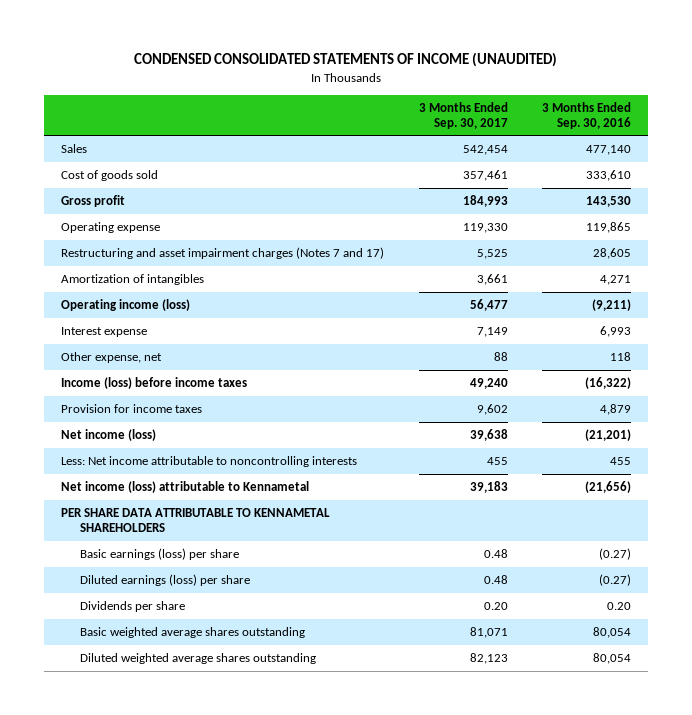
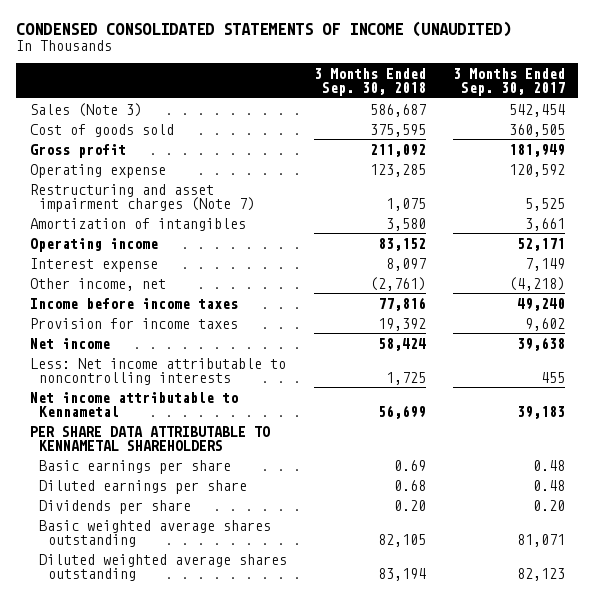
[541,101,631,129] 3 Months Ended Sep. 30, 2016 -> none
none -> [314,67,427,96] 3 Months Ended Sep. 30, 2018
[61,143,88,153] Sales -> [29,102,142,117] Sales (Note 3)
[462,169,508,181] 357,461 -> [509,123,566,137] 360,505
[462,194,508,207] 184,993 -> [509,143,566,157] 181,949
[462,222,508,233] 119,330 -> [509,163,566,177] 120,592
[61,246,385,259] Restructuring and asset impairment charges (Notes 7 and 17) -> [29,183,256,212] Restructuring and asset impairment charges (Note 7)
[61,298,191,311] Operating income (loss) -> [29,237,158,252] Operating income
[469,298,508,311] 56,477 -> [517,237,566,251] 52,171
[61,351,163,363] Other expense, net -> [29,277,166,291] Other income, net
[493,351,508,361] 88 -> [509,276,566,291] (4,218)
[61,376,248,389] Income (loss) before income taxes -> [29,297,238,309] Income before income taxes
[61,428,157,441] Net income (loss) -> [29,337,110,349] Net income
[61,480,310,493] Net income (loss) attributable to Kennametal -> [29,391,238,417] Net income attributable to Kennametal
[80,547,240,560] Basic earnings (loss) per share -> [39,459,232,474] Basic earnings per share
[80,573,251,586] Diluted earnings (loss) per share -> [39,479,248,494] Diluted earnings per share

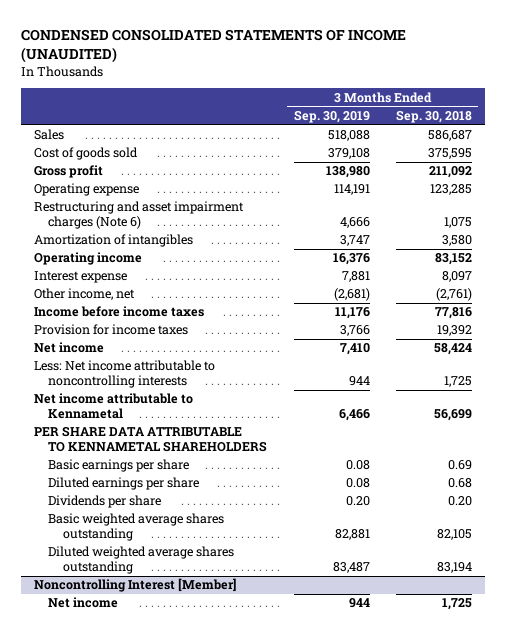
[453,67,566,96] 3 Months Ended Sep. 30, 2017 -> none
none -> [293,109,370,123] Sep. 30, 2019
[29,102,142,117] Sales (Note 3) -> [34,129,65,141] Sales
[29,183,256,212] Restructuring and asset impairment charges (Note 7) -> [34,201,245,230] Restructuring and asset impairment charges (Note 6)
none -> [34,578,237,593] Noncontrolling Interest [Member]
none -> [48,597,119,609] Net income

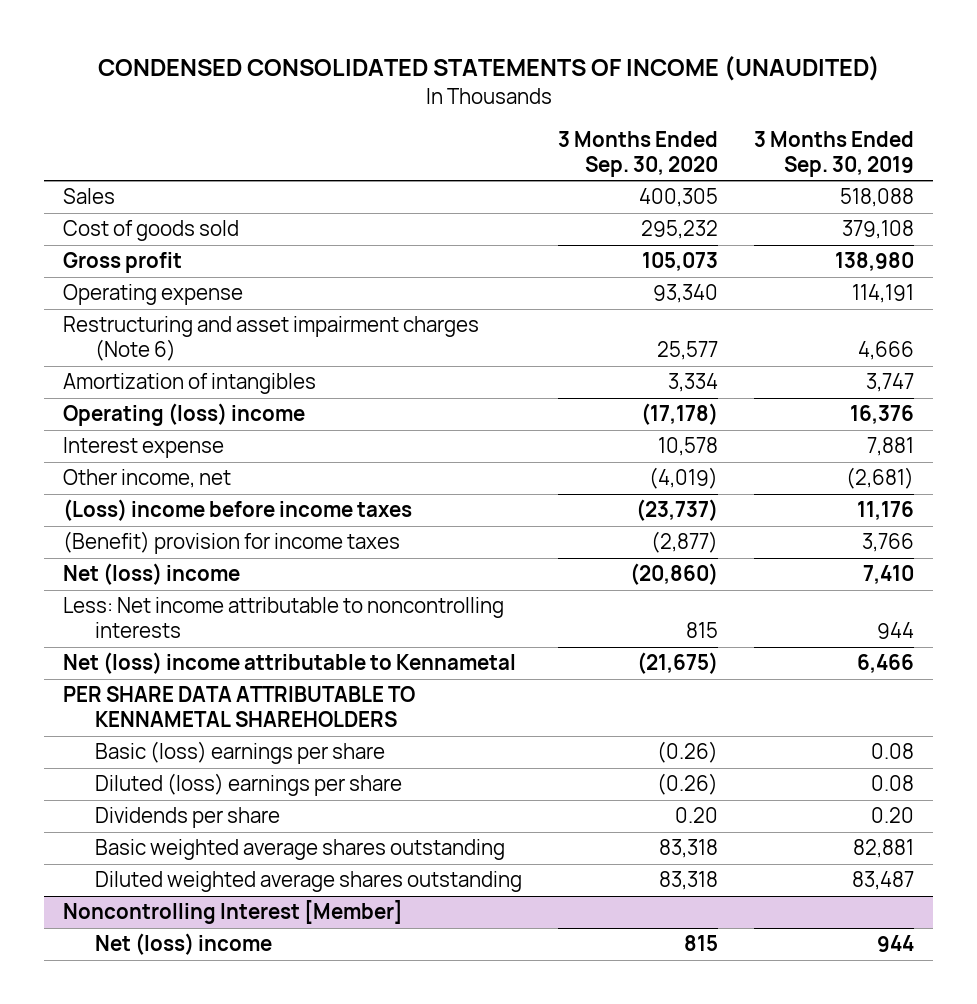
[395,109,472,123] Sep. 30, 2018 -> none
none -> [558,131,719,177] 3 Months Ended Sep. 30, 2020
[34,252,143,266] Operating income -> [62,403,305,427] Operating (loss) income
[34,306,205,318] Income before income taxes -> [62,499,412,522] (Loss) income before income taxes
[34,324,189,336] Provision for income taxes -> [62,531,400,555] (Benefit) provision for income taxes
[34,342,105,354] Net income -> [62,563,240,586] Net (loss) income
[34,393,194,420] Net income attributable to Kennametal -> [62,652,516,675] Net (loss) income attributable to Kennametal
[48,459,190,473] Basic earnings per share -> [94,741,385,765] Basic (loss) earnings per share
[48,477,200,491] Diluted earnings per share -> [94,773,402,797] Diluted (loss) earnings per share
[48,597,119,609] Net income -> [94,933,272,956] Net (loss) income

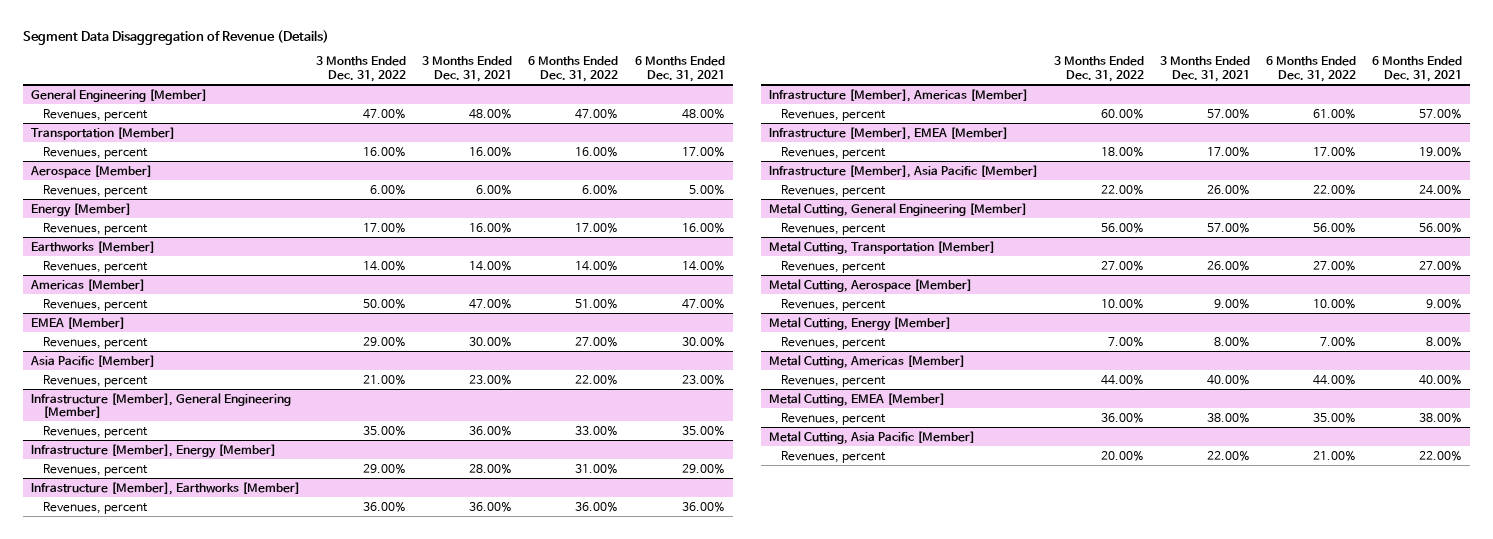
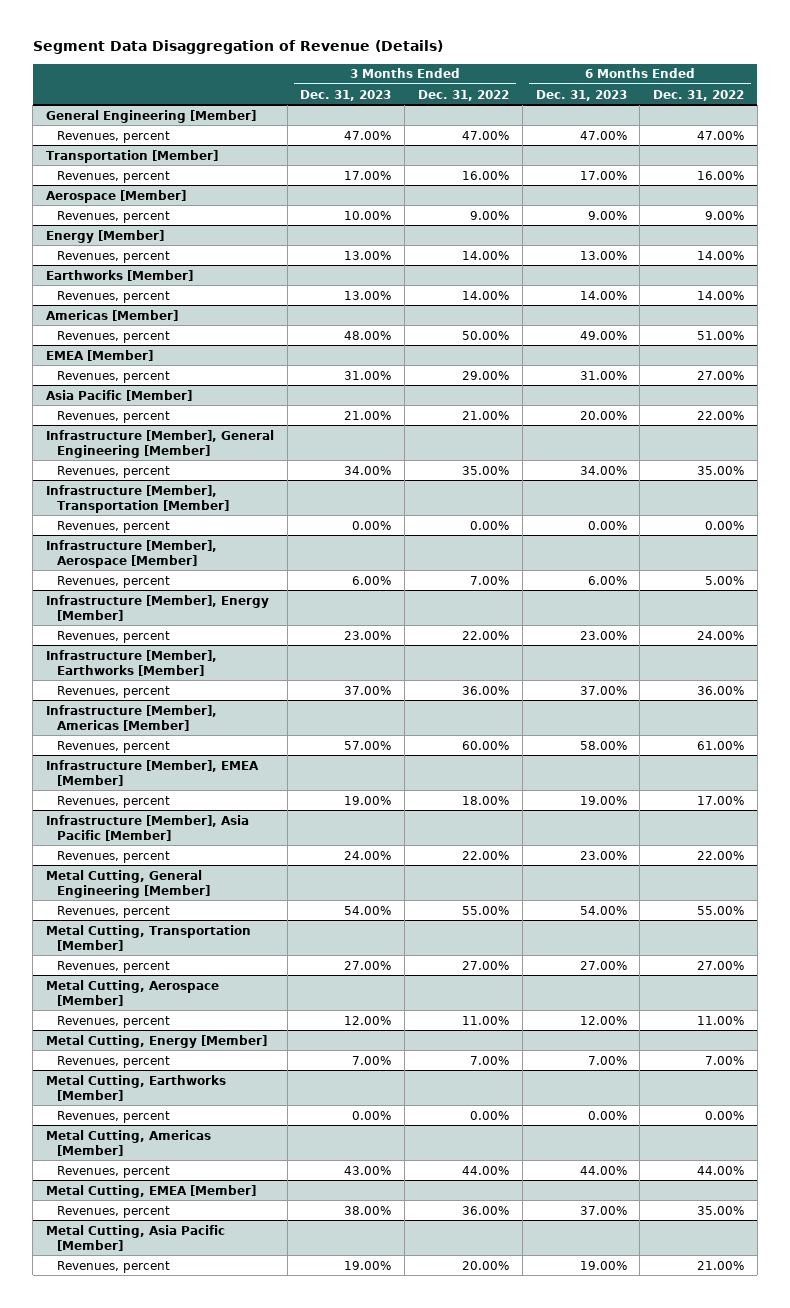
[422,56,513,82] 3 Months Ended Dec. 31, 2021 -> none
[634,56,725,82] 6 Months Ended Dec. 31, 2021 -> none
none -> [300,89,392,101] Dec. 31, 2023
none -> [535,89,627,101] Dec. 31, 2023
[370,184,407,195] 6.00% -> [469,210,509,220] 9.00%
[582,184,619,195] 6.00% -> [705,210,745,220] 9.00%
[363,222,407,233] 17.00% -> [461,250,509,260] 14.00%
[575,222,619,233] 17.00% -> [697,250,745,260] 14.00%
[575,425,619,436] 33.00% -> [697,465,745,475] 35.00%
none -> [45,484,229,513] Infrastructure [Member], Transportation [Member]
none -> [56,520,170,533] Revenues, percent
none -> [45,539,217,568] Infrastructure [Member], Aerospace [Member]
none -> [56,575,170,588] Revenues, percent
[363,463,407,474] 29.00% -> [461,630,509,640] 22.00%
[575,463,619,474] 31.00% -> [697,630,745,640] 24.00%
[1100,222,1144,233] 56.00% -> [461,905,509,915] 55.00%
[1313,222,1357,233] 56.00% -> [697,905,745,915] 55.00%
[1100,298,1144,309] 10.00% -> [461,1015,509,1025] 11.00%
[1313,298,1357,309] 10.00% -> [697,1015,745,1025] 11.00%
none -> [45,1074,226,1101] Metal Cutting, Earthworks [Member]
none -> [56,1110,170,1123] Revenues, percent

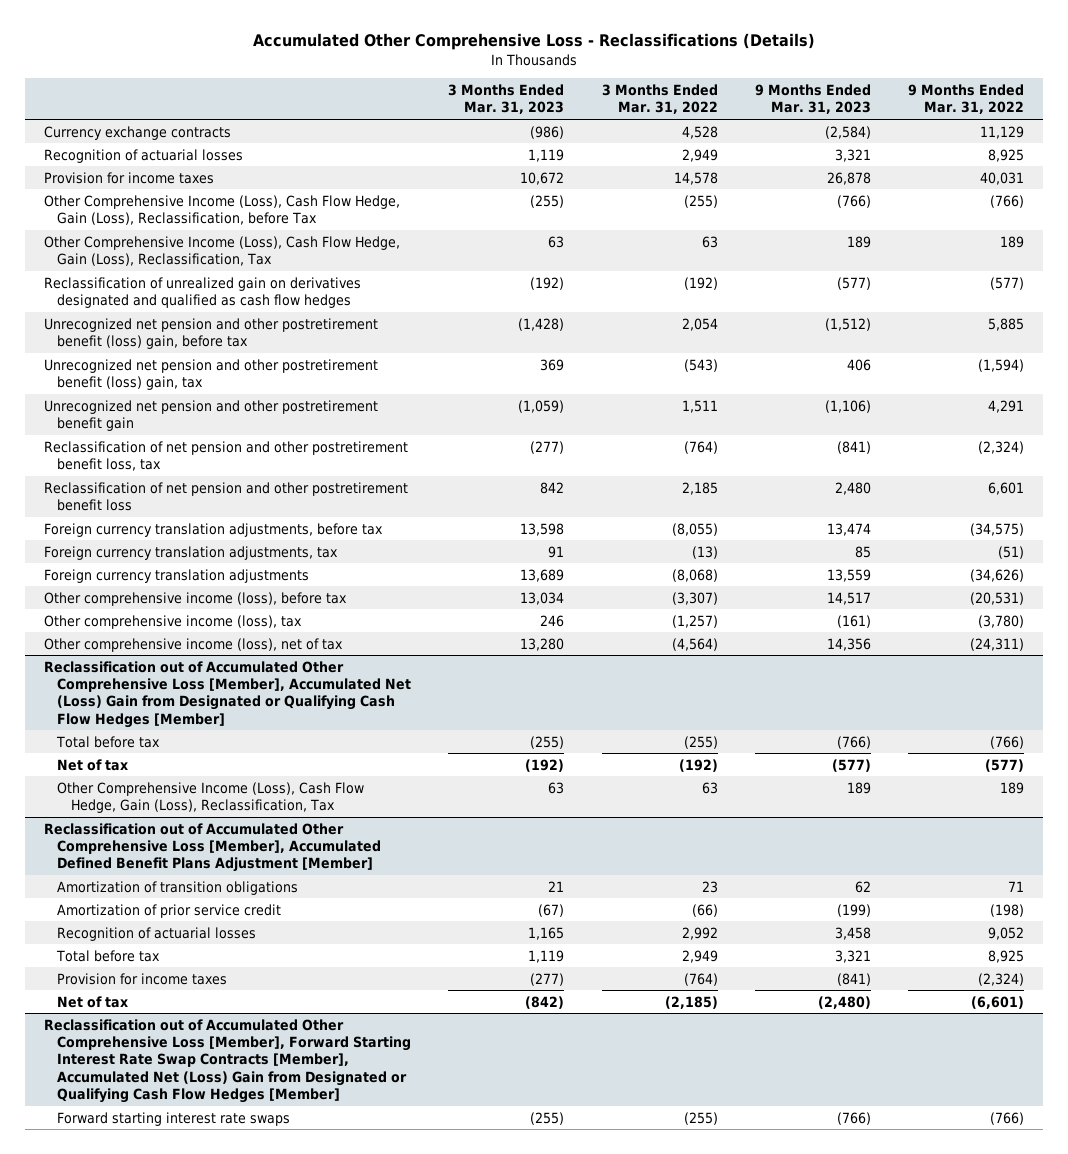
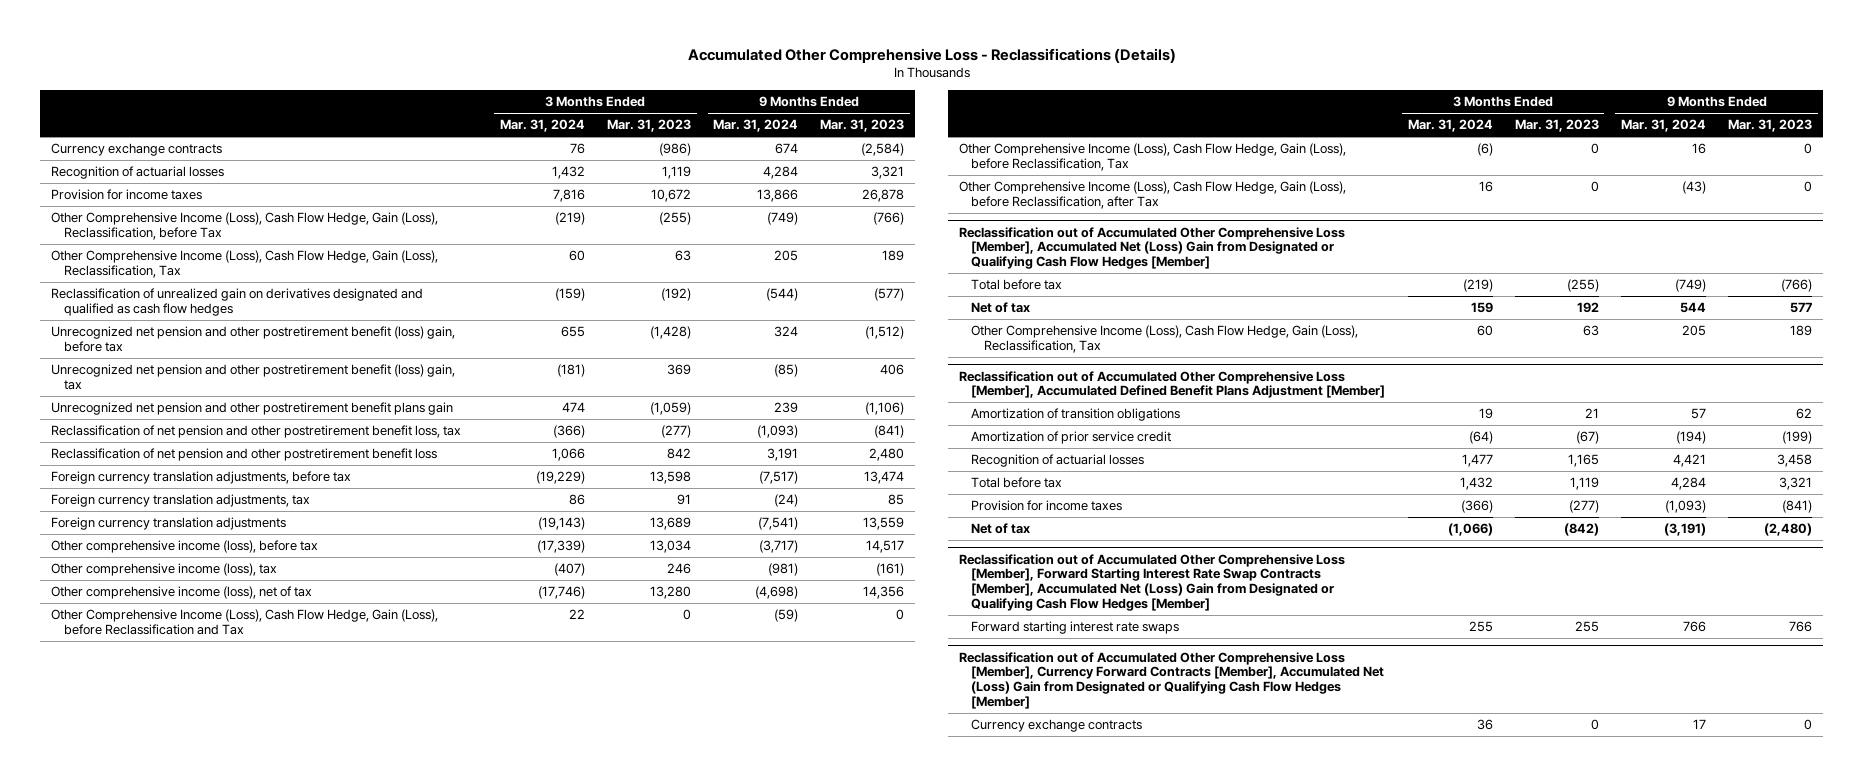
[601,84,718,115] 3 Months Ended Mar. 31, 2022 -> none
[908,84,1025,115] 9 Months Ended Mar. 31, 2022 -> none
none -> [499,119,585,133] Mar. 31, 2024
none -> [713,119,799,133] Mar. 31, 2024
[43,399,378,431] Unrecognized net pension and other postretirement benefit gain -> [50,402,453,416] Unrecognized net pension and other postretirement benefit plans gain
none -> [50,609,438,635] Other Comprehensive Income (Loss), Cash Flow Hedge, Gain (Loss), before Reclassification and Tax
none -> [958,143,1346,171] Other Comprehensive Income (Loss), Cash Flow Hedge, Gain (Loss), before Reclassification, Tax
none -> [958,181,1346,209] Other Comprehensive Income (Loss), Cash Flow Hedge, Gain (Loss), before Reclassification, after Tax
[525,758,565,772] (192) -> [1576,302,1599,314] 192
[831,758,871,772] (577) -> [1790,302,1813,314] 577
[530,1111,565,1125] (255) -> [1574,621,1599,633] 255
[836,1111,871,1125] (766) -> [1789,621,1813,633] 766
none -> [958,651,1385,710] Reclassification out of Accumulated Other Comprehensive Loss [Member], Currency Forward Contracts [Member], Accumulated Net (Loss) Gain from Designated or Qualifying Cash Flow Hedges [Member]
none -> [971,719,1143,733] Currency exchange contracts

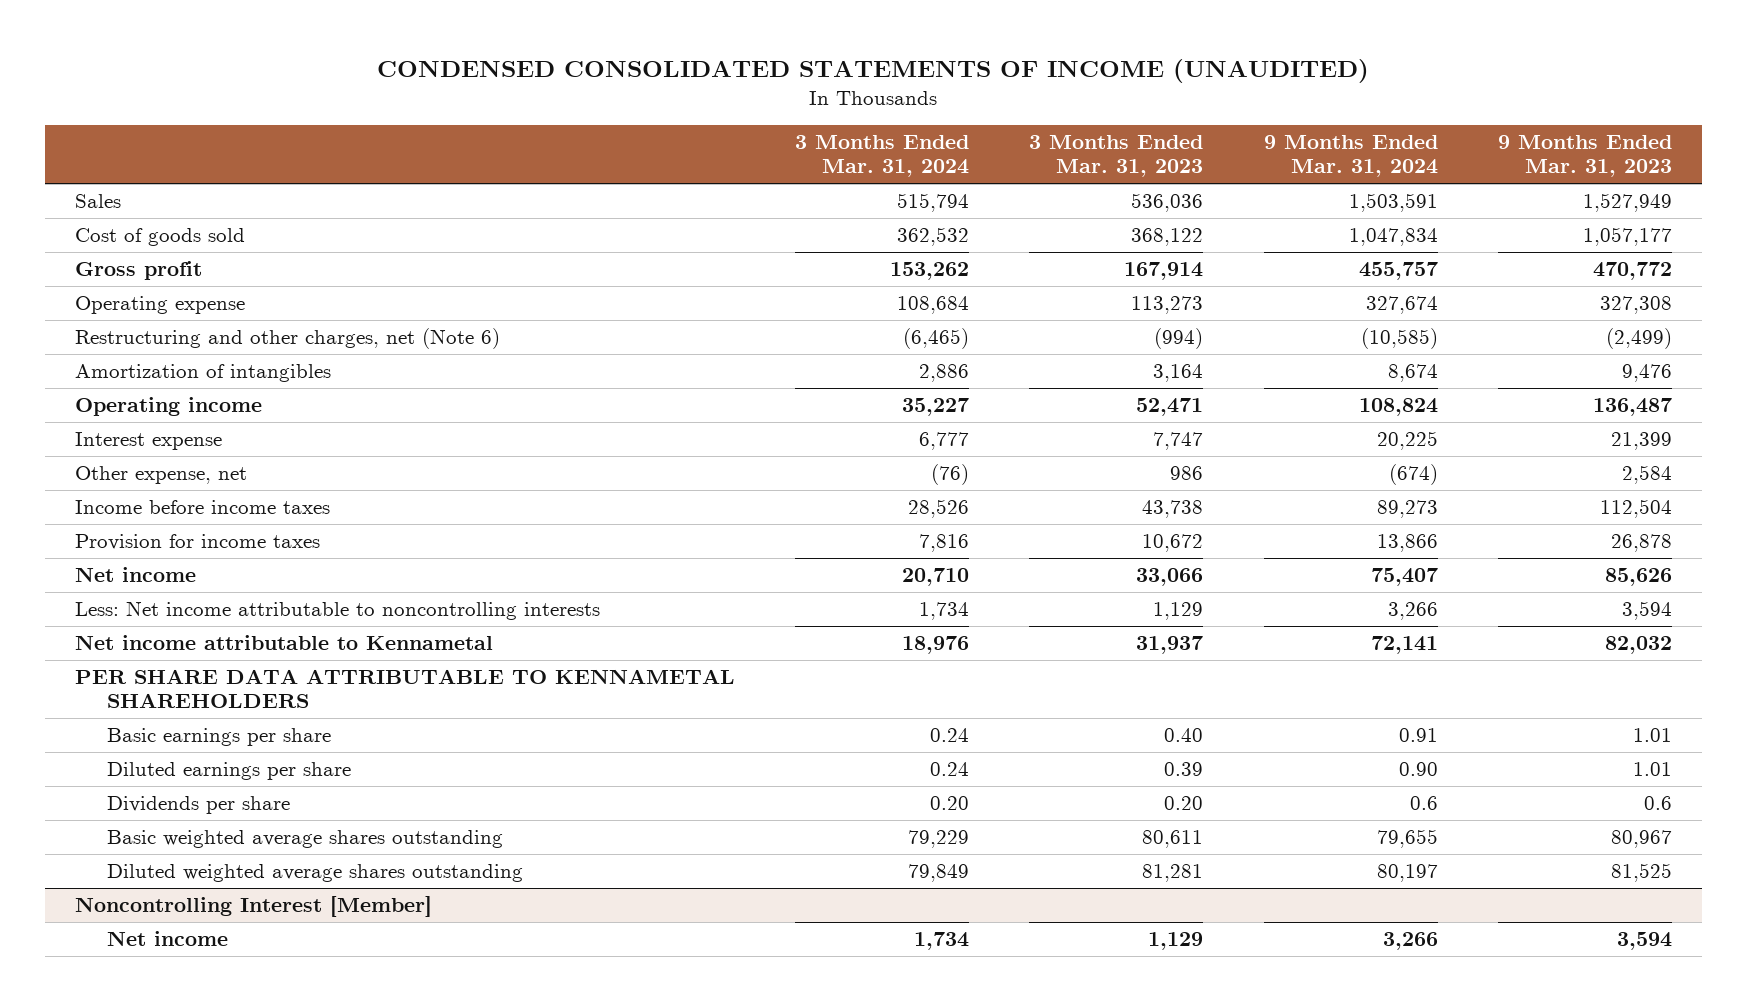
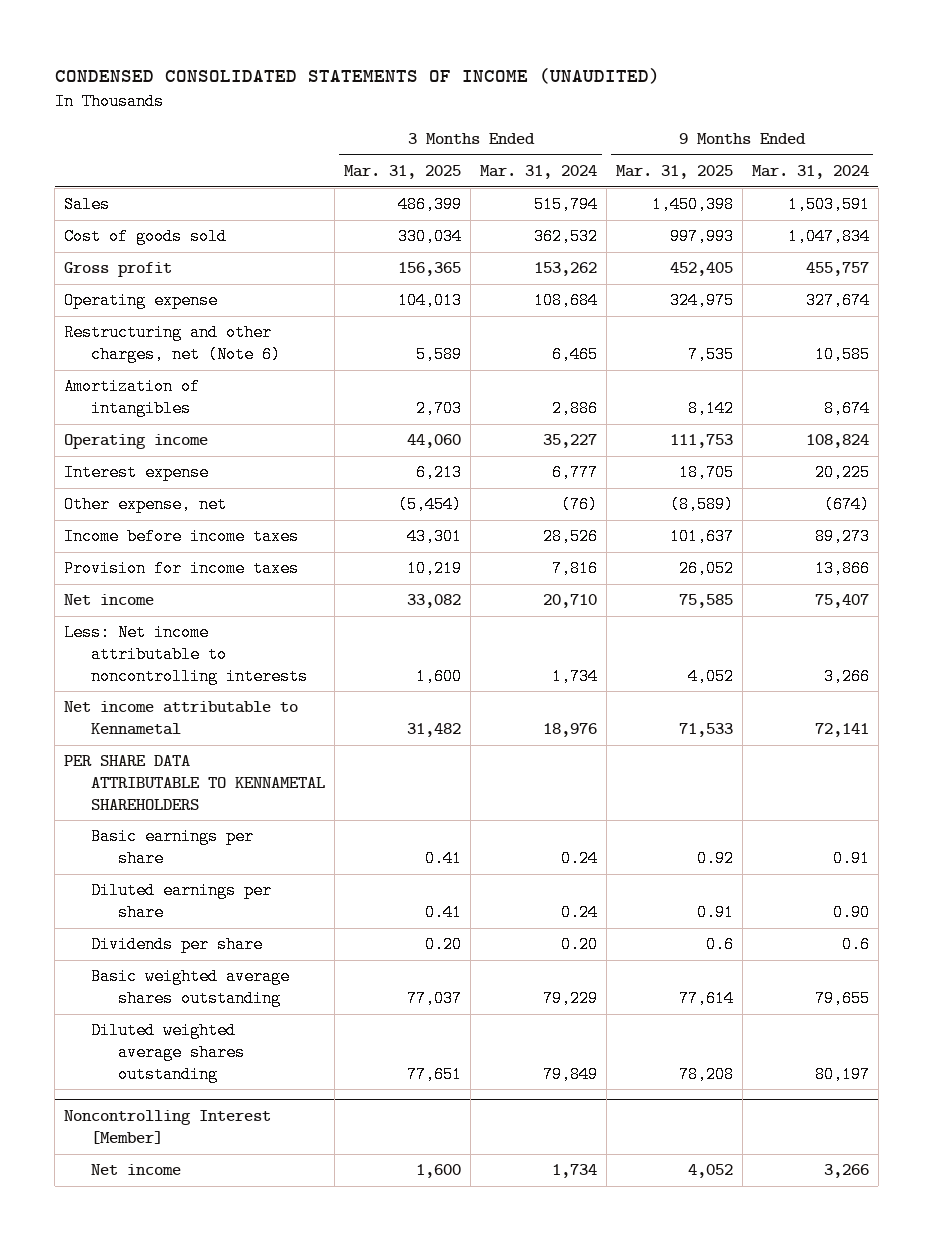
[1029,135,1204,178] 3 Months Ended Mar. 31, 2023 -> none
[1497,135,1672,178] 9 Months Ended Mar. 31, 2023 -> none
none -> [344,165,462,180] Mar. 31, 2025
none -> [615,165,733,180] Mar. 31, 2025
[903,328,970,350] (6,465) -> [551,346,598,364] 6,465
[1360,328,1438,350] (10,585) -> [814,346,870,364] 10,585

